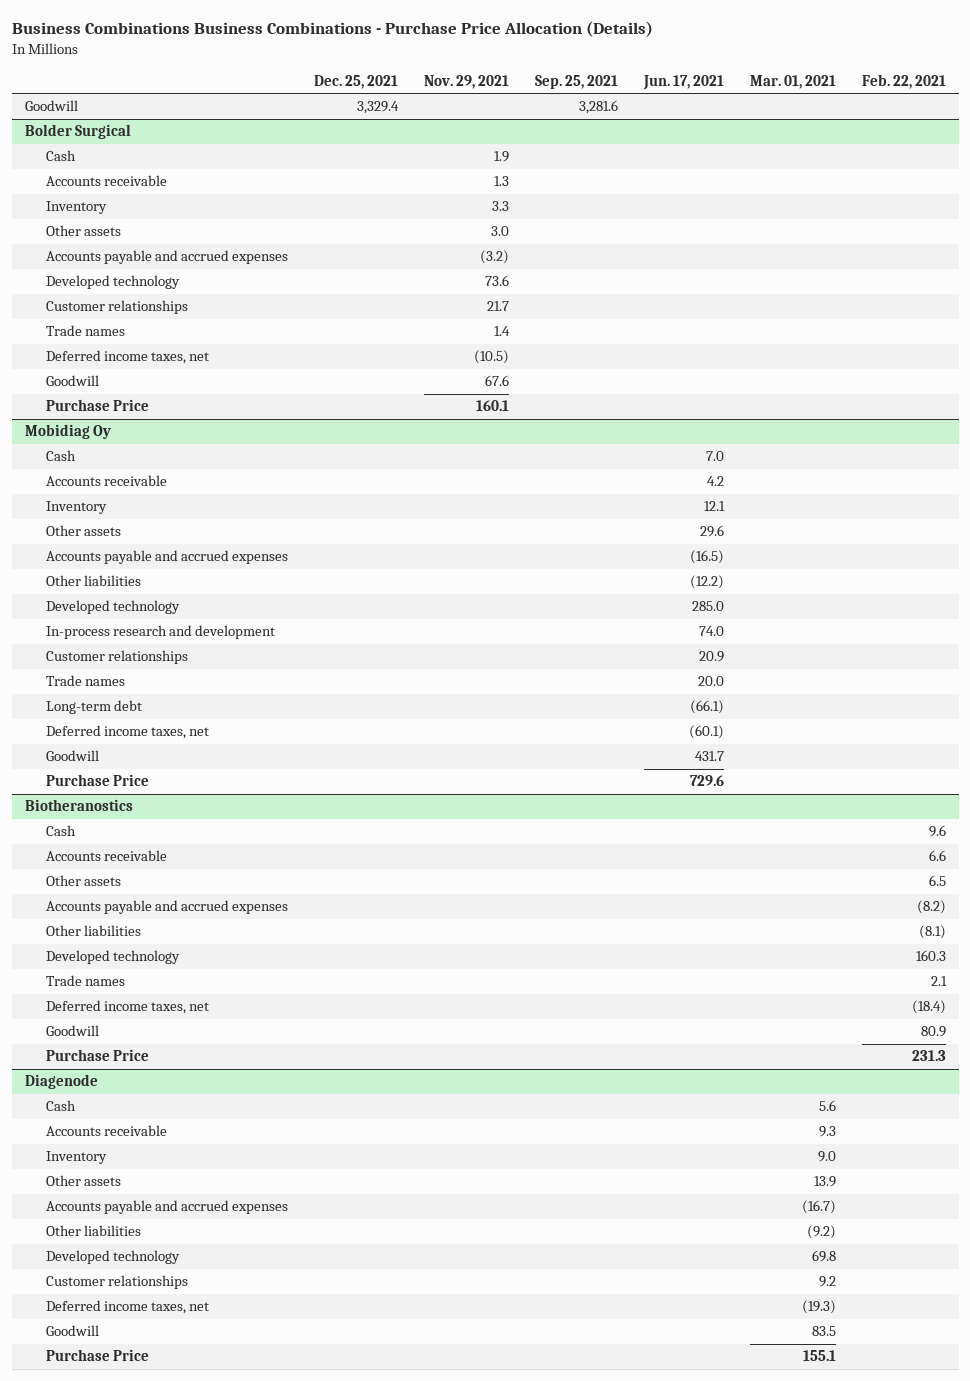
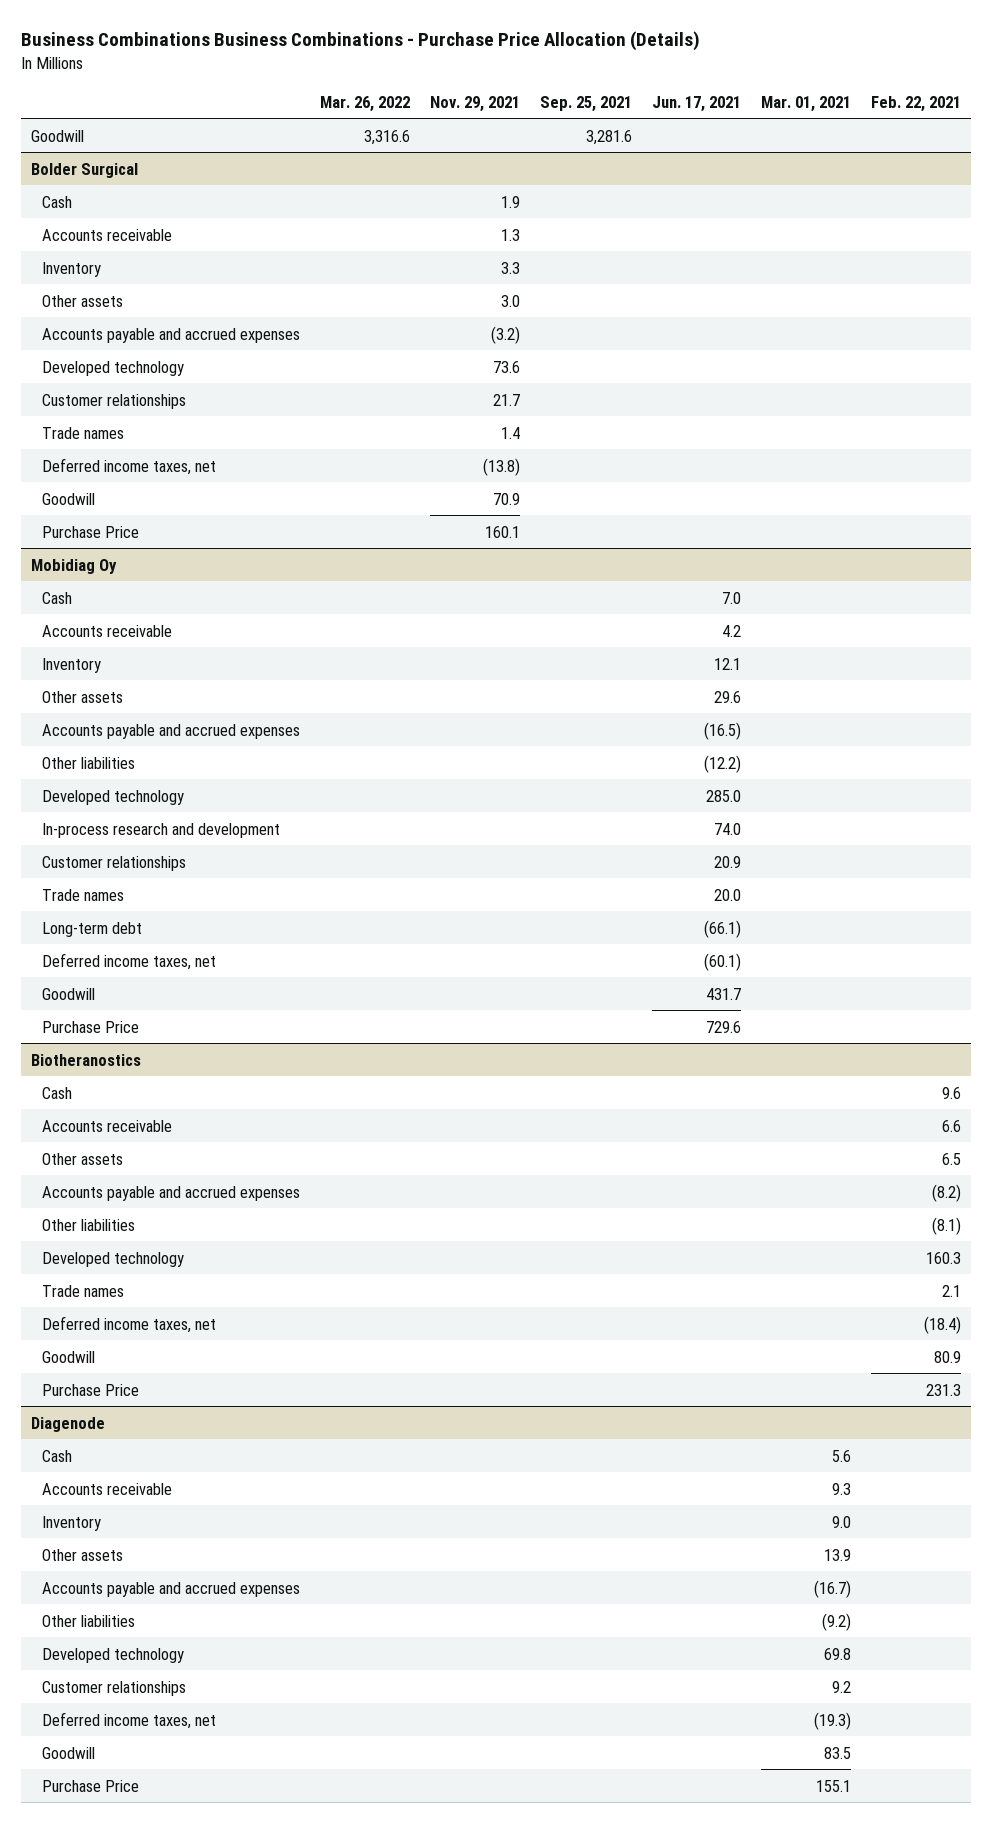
[313,74,398,89] Dec. 25, 2021 -> none
none -> [320,95,411,112] Mar. 26, 2022
[473,350,509,365] (10.5) -> [483,457,521,476] (13.8)
[484,375,509,387] 67.6 -> [493,492,521,505] 70.9

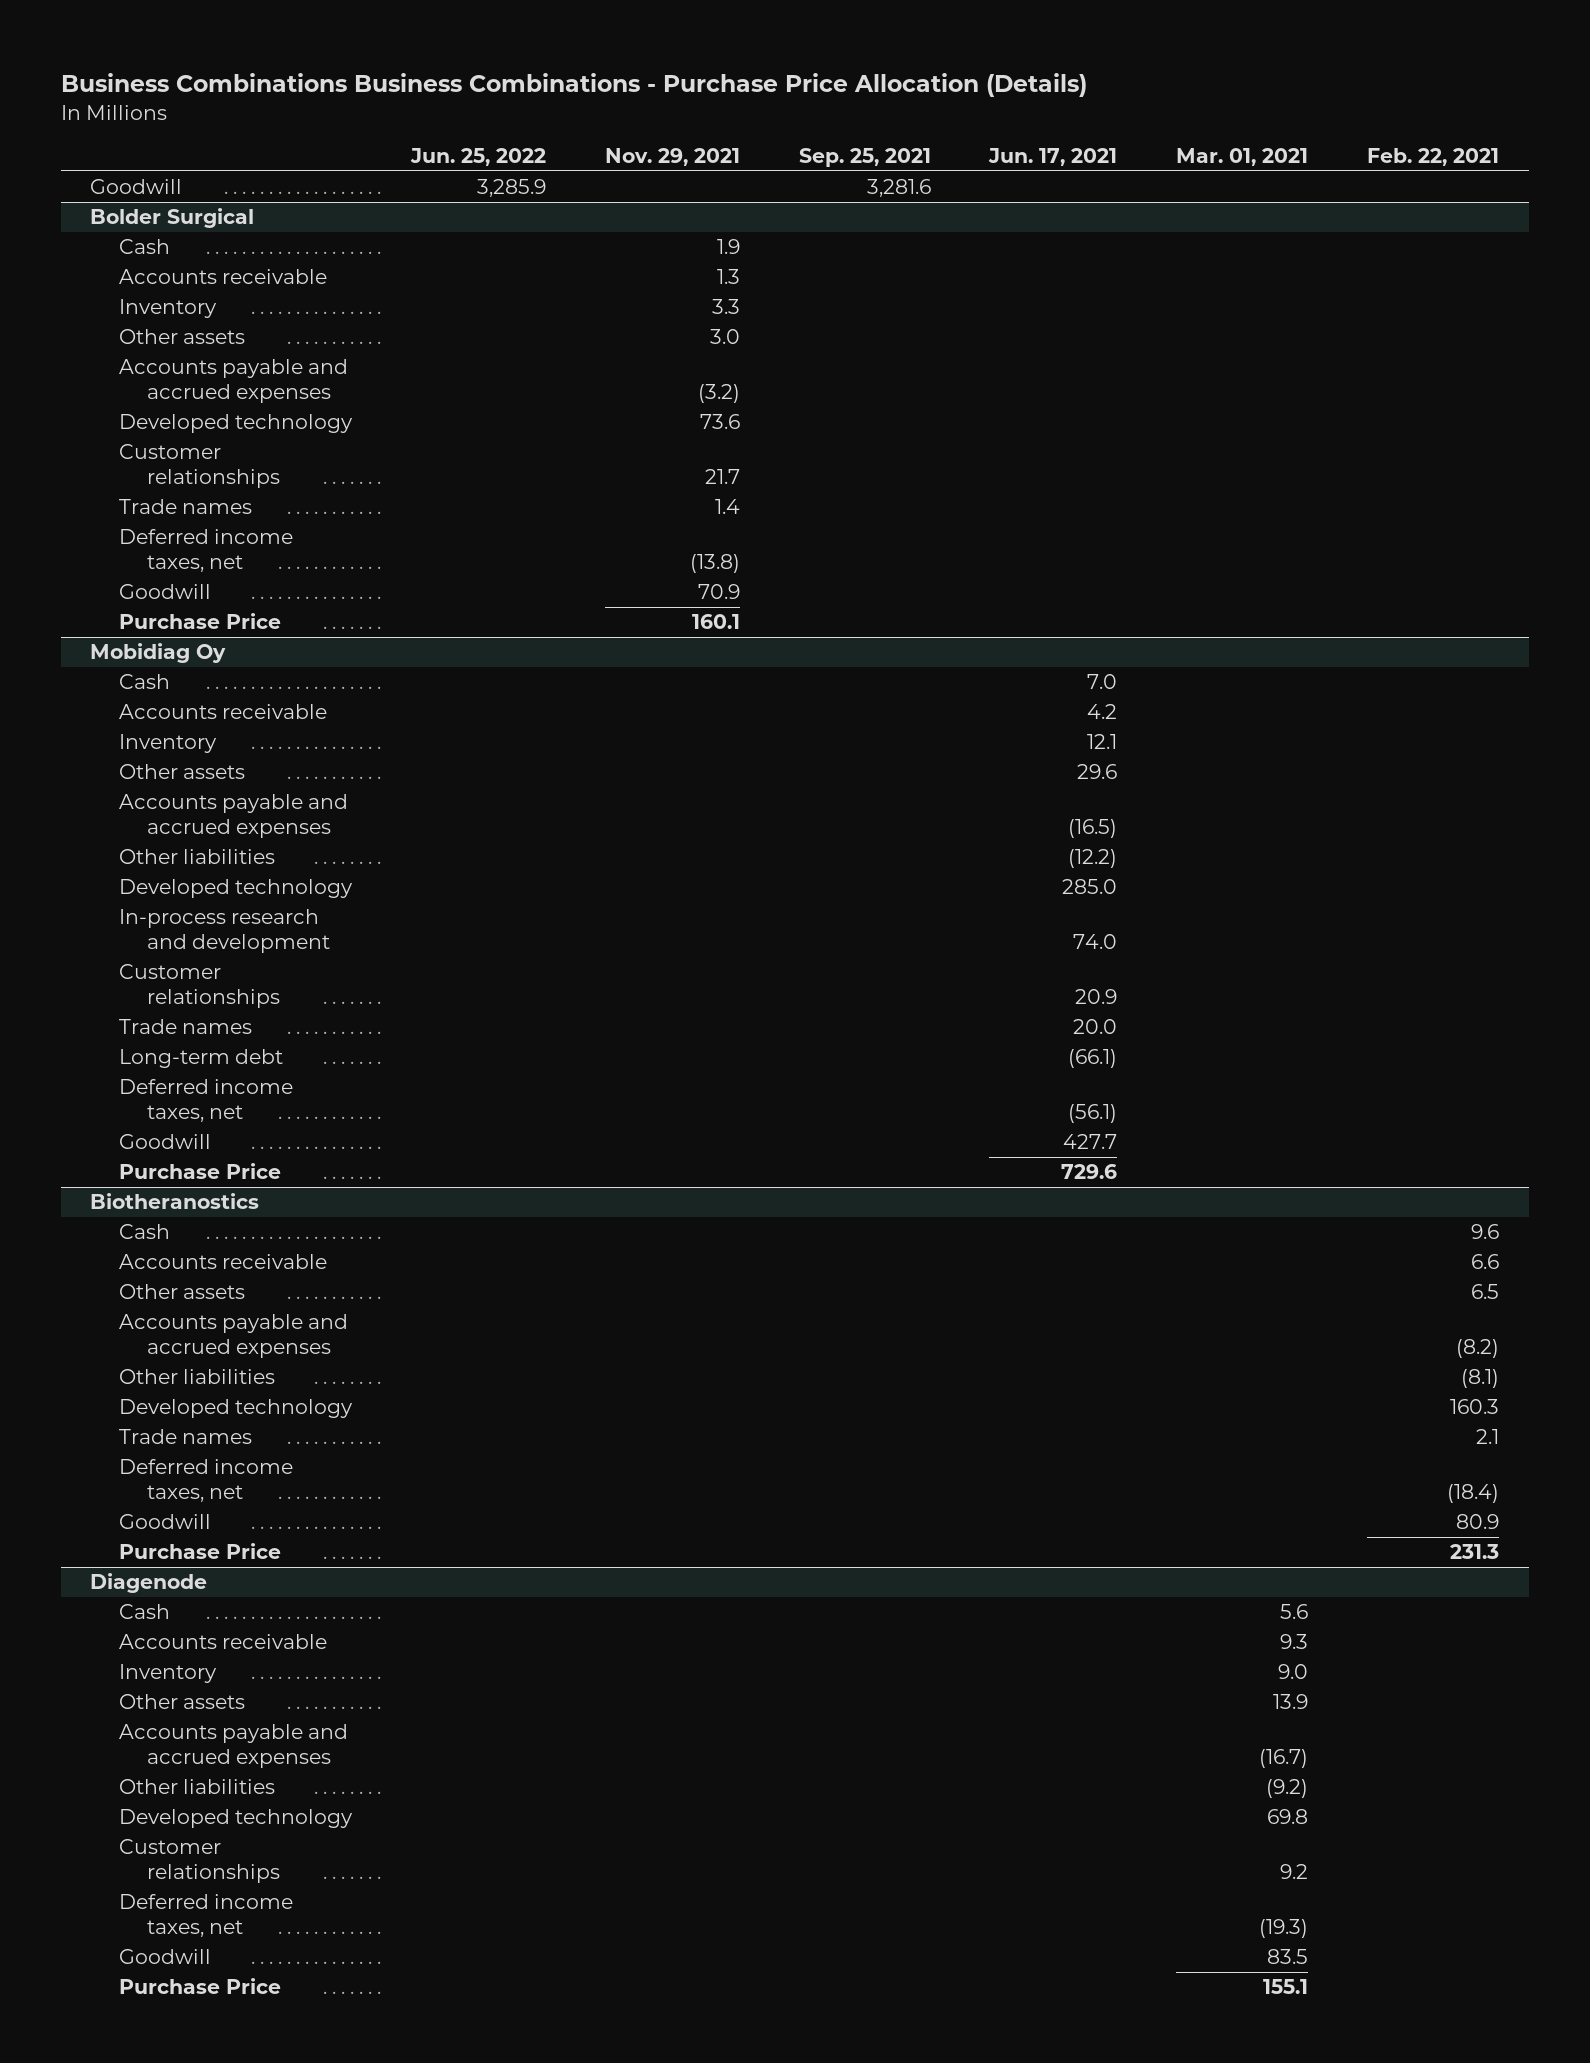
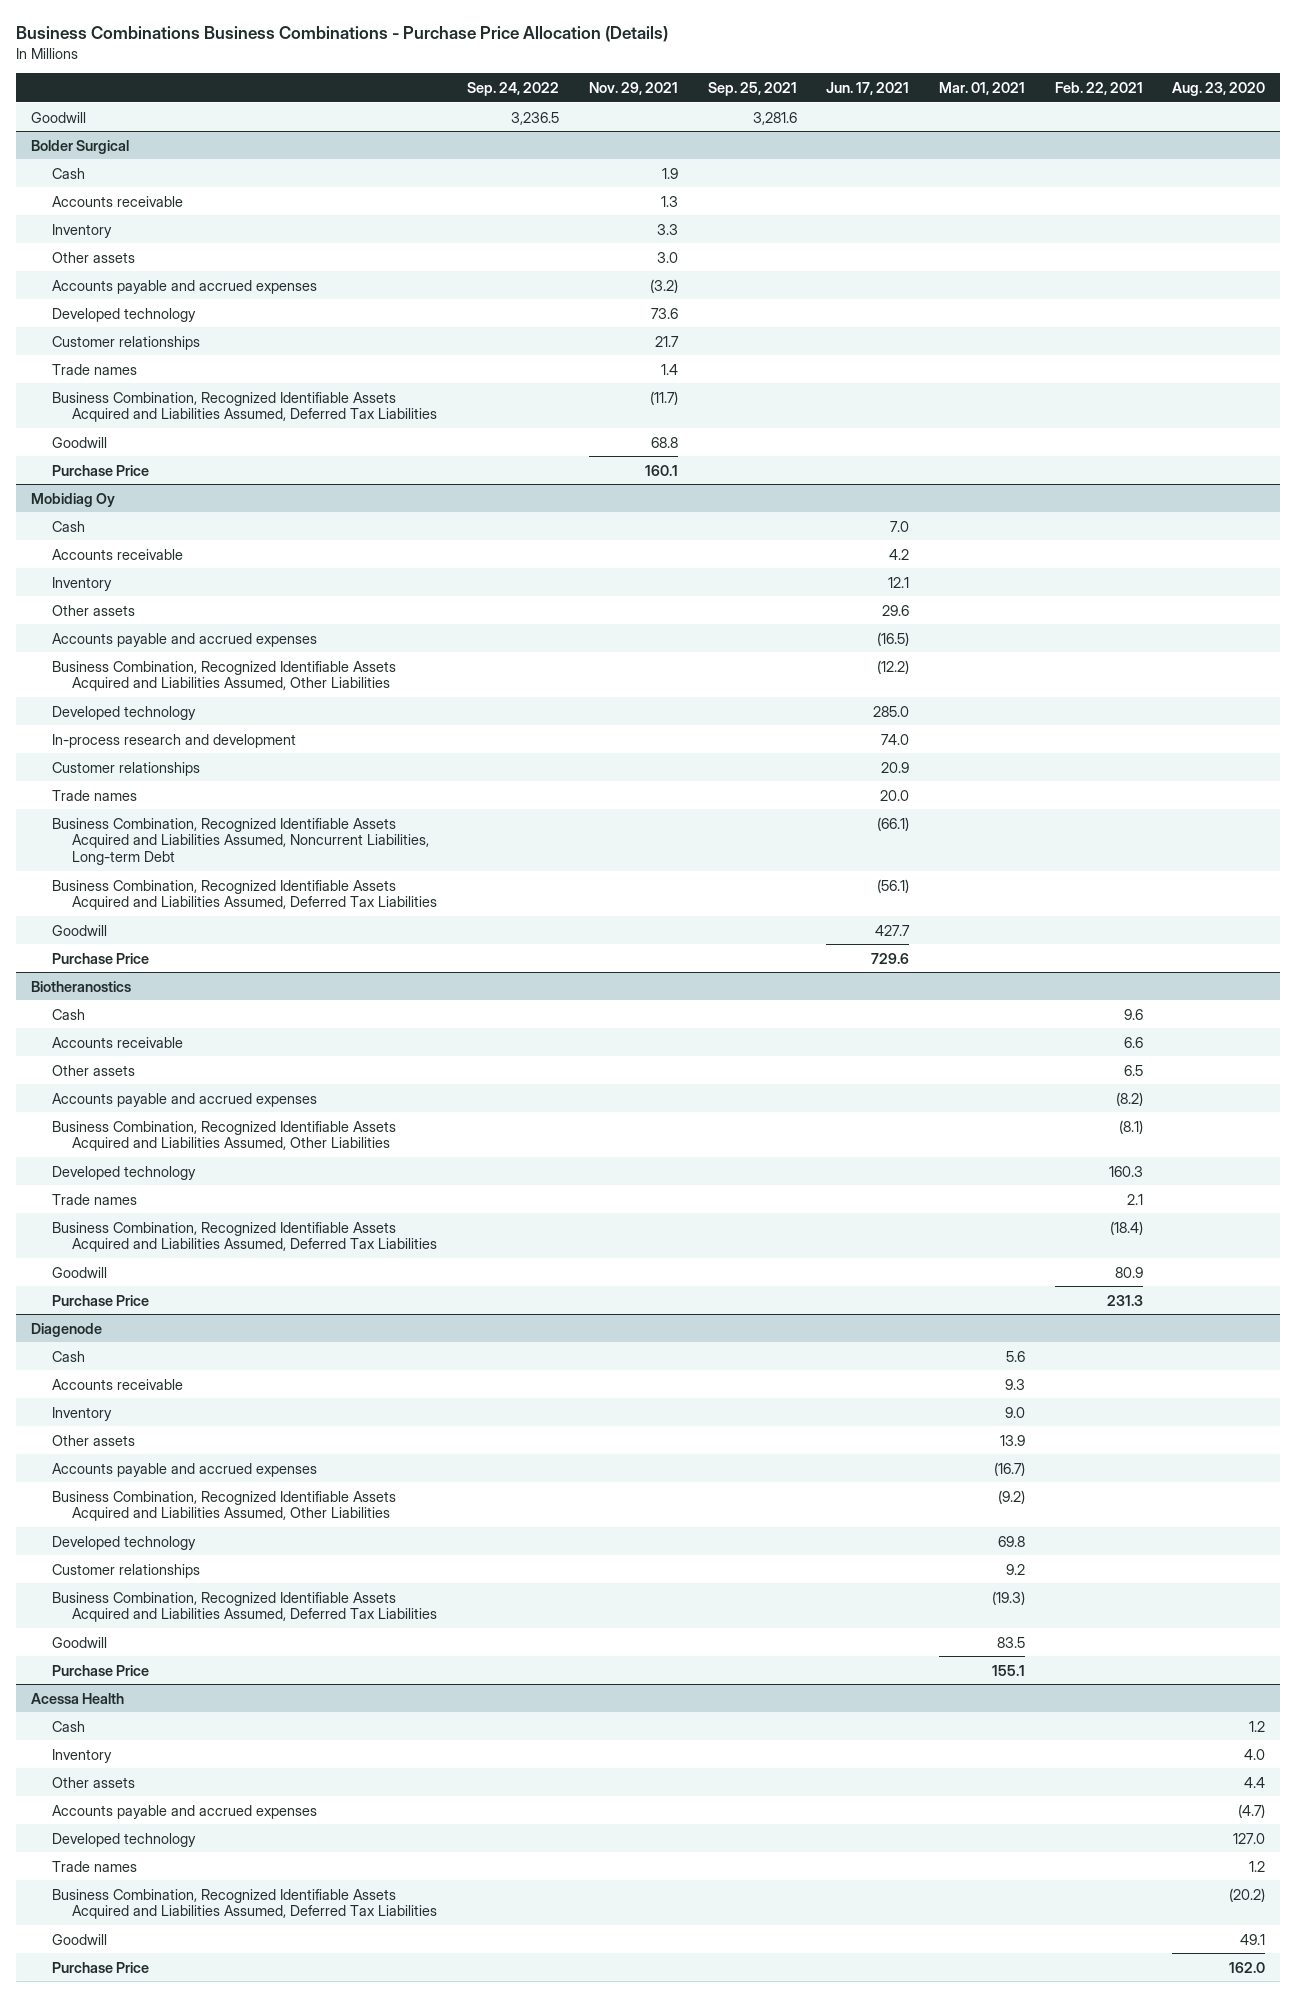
[409,147,546,166] Jun. 25, 2022 -> none
none -> [467,81,560,96] Sep. 24, 2022
none -> [1172,81,1266,96] Aug. 23, 2020
[118,529,293,572] Deferred income taxes, net -> none
none -> [51,391,438,423] Business Combination, Recognized Identifiable Assets Acquired and Liabilities Assumed, Deferred Tax Liabilities
[697,584,740,600] 70.9 -> [650,436,678,448] 68.8
[118,849,275,865] Other liabilities -> [51,660,396,692] Business Combination, Recognized Identifiable Assets Acquired and Liabilities Assumed, Other Liabilities
[118,1049,283,1069] Long-term debt -> [51,817,430,866] Business Combination, Recognized Identifiable Assets Acquired and Liabilities Assumed, Noncurrent Liabilities, Long-term Debt
[118,1079,293,1122] Deferred income taxes, net -> [51,879,438,911] Business Combination, Recognized Identifiable Assets Acquired and Liabilities Assumed, Deferred Tax Liabilities
[118,1369,275,1385] Other liabilities -> [51,1120,396,1152] Business Combination, Recognized Identifiable Assets Acquired and Liabilities Assumed, Other Liabilities
[118,1459,293,1502] Deferred income taxes, net -> [51,1221,438,1253] Business Combination, Recognized Identifiable Assets Acquired and Liabilities Assumed, Deferred Tax Liabilities
[118,1779,275,1795] Other liabilities -> [51,1490,396,1522] Business Combination, Recognized Identifiable Assets Acquired and Liabilities Assumed, Other Liabilities
[118,1894,293,1937] Deferred income taxes, net -> [51,1591,438,1623] Business Combination, Recognized Identifiable Assets Acquired and Liabilities Assumed, Deferred Tax Liabilities
none -> [31,1692,125,1704] Acessa Health
none -> [51,1720,85,1732] Cash
none -> [51,1748,112,1763] Inventory
none -> [51,1776,135,1788] Other assets
none -> [51,1804,317,1819] Accounts payable and accrued expenses
none -> [51,1832,196,1847] Developed technology
none -> [51,1860,137,1872] Trade names
none -> [51,1888,438,1920] Business Combination, Recognized Identifiable Assets Acquired and Liabilities Assumed, Deferred Tax Liabilities
none -> [51,1933,107,1945] Goodwill
none -> [51,1961,149,1973] Purchase Price

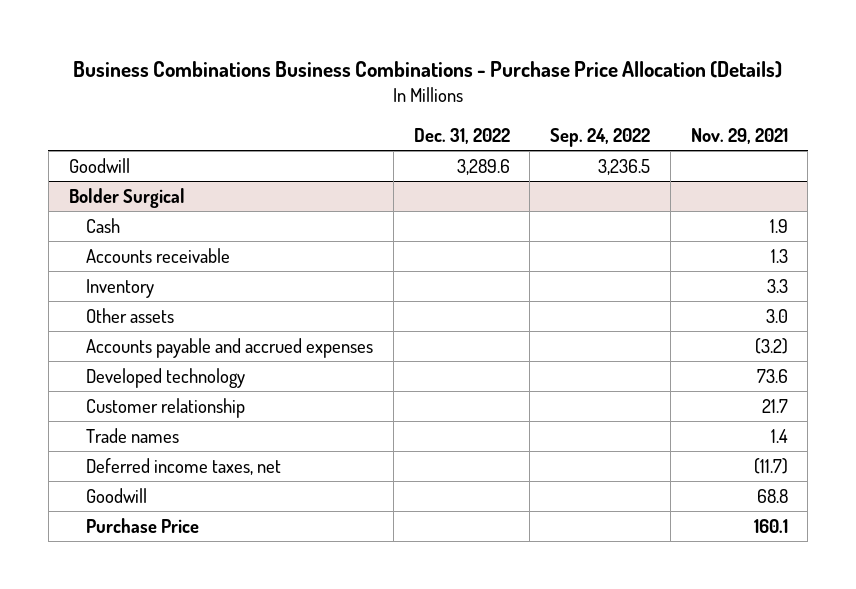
[707,81,797,96] Sep. 25, 2021 -> none
[826,81,910,95] Jun. 17, 2021 -> none
[938,81,1025,95] Mar. 01, 2021 -> none
[1054,81,1143,95] Feb. 22, 2021 -> none
[1172,81,1266,96] Aug. 23, 2020 -> none
none -> [413,128,510,145] Dec. 31, 2022
[51,335,200,350] Customer relationships -> [86,397,246,418] Customer relationship
[51,391,438,423] Business Combination, Recognized Identifiable Assets Acquired and Liabilities Assumed, Deferred Tax Liabilities -> [86,457,282,475] Deferred income taxes, net
[31,492,116,507] Mobidiag Oy -> none
[51,520,85,532] Cash -> none
[51,548,183,560] Accounts receivable -> none
[51,576,112,591] Inventory -> none
[51,604,135,616] Other assets -> none
[51,632,317,647] Accounts payable and accrued expenses -> none
[51,660,396,692] Business Combination, Recognized Identifiable Assets Acquired and Liabilities Assumed, Other Liabilities -> none
[51,705,196,720] Developed technology -> none
[51,733,296,748] In-process research and development -> none
[51,761,200,776] Customer relationships -> none
[51,789,137,801] Trade names -> none
[51,817,430,866] Business Combination, Recognized Identifiable Assets Acquired and Liabilities Assumed, Noncurrent Liabilities, Long-term Debt -> none
[51,879,438,911] Business Combination, Recognized Identifiable Assets Acquired and Liabilities Assumed, Deferred Tax Liabilities -> none
[51,924,107,936] Goodwill -> none
[51,952,149,964] Purchase Price -> none
[31,980,132,992] Biotheranostics -> none
[51,1008,85,1020] Cash -> none
[51,1036,183,1048] Accounts receivable -> none
[51,1064,135,1076] Other assets -> none
[51,1092,317,1107] Accounts payable and accrued expenses -> none
[51,1120,396,1152] Business Combination, Recognized Identifiable Assets Acquired and Liabilities Assumed, Other Liabilities -> none
[51,1165,196,1180] Developed technology -> none
[51,1193,137,1205] Trade names -> none
[51,1221,438,1253] Business Combination, Recognized Identifiable Assets Acquired and Liabilities Assumed, Deferred Tax Liabilities -> none
[51,1266,107,1278] Goodwill -> none
[51,1294,149,1306] Purchase Price -> none
[31,1322,103,1337] Diagenode -> none
[51,1350,85,1362] Cash -> none
[51,1378,183,1390] Accounts receivable -> none
[51,1406,112,1421] Inventory -> none
[51,1434,135,1446] Other assets -> none
[51,1462,317,1477] Accounts payable and accrued expenses -> none
[51,1490,396,1522] Business Combination, Recognized Identifiable Assets Acquired and Liabilities Assumed, Other Liabilities -> none
[51,1535,196,1550] Developed technology -> none
[51,1563,200,1578] Customer relationships -> none
[51,1591,438,1623] Business Combination, Recognized Identifiable Assets Acquired and Liabilities Assumed, Deferred Tax Liabilities -> none
[51,1636,107,1648] Goodwill -> none
[51,1664,149,1676] Purchase Price -> none
[31,1692,125,1704] Acessa Health -> none
[51,1720,85,1732] Cash -> none
[51,1748,112,1763] Inventory -> none
[51,1776,135,1788] Other assets -> none
[51,1804,317,1819] Accounts payable and accrued expenses -> none
[51,1832,196,1847] Developed technology -> none
[51,1860,137,1872] Trade names -> none
[51,1888,438,1920] Business Combination, Recognized Identifiable Assets Acquired and Liabilities Assumed, Deferred Tax Liabilities -> none
[51,1933,107,1945] Goodwill -> none
[51,1961,149,1973] Purchase Price -> none

